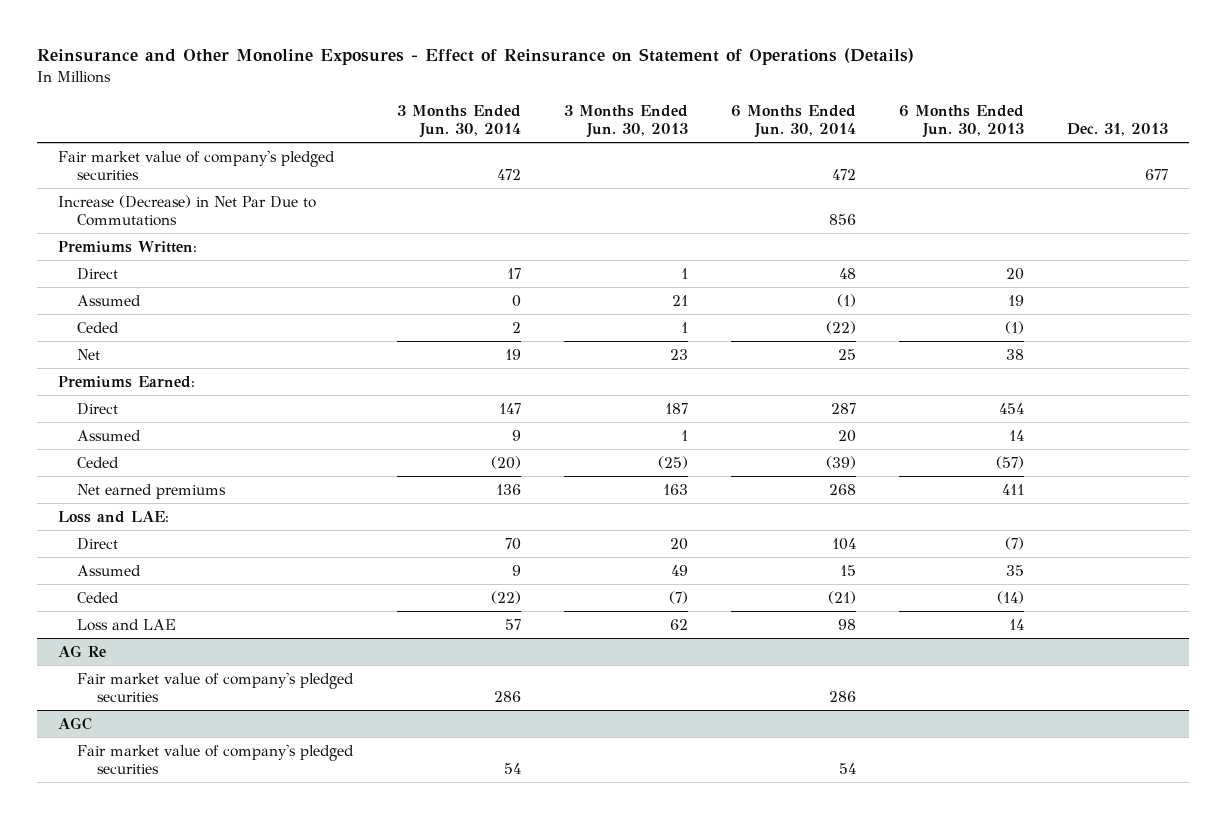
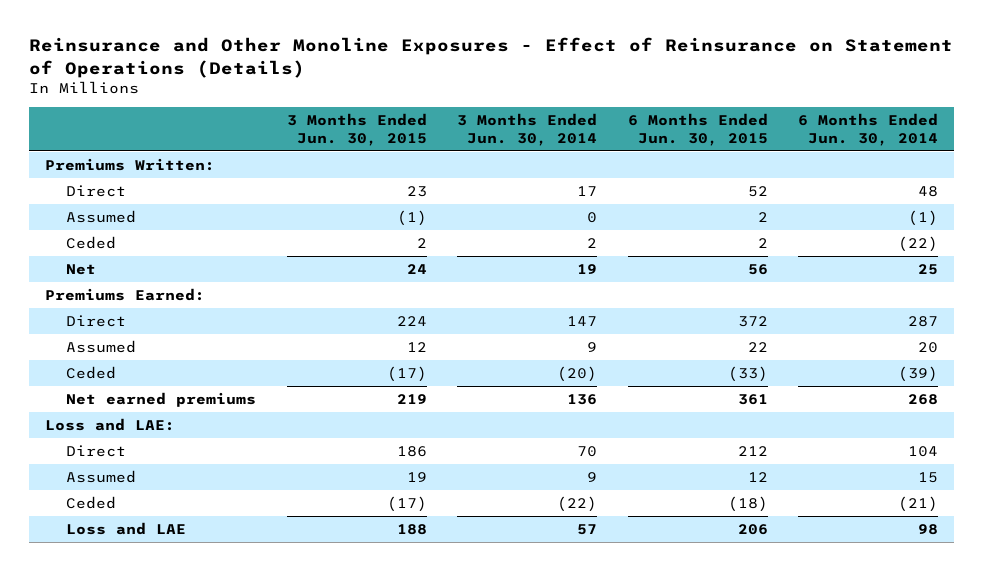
[563,104,688,139] 3 Months Ended Jun. 30, 2013 -> none
[898,104,1024,139] 6 Months Ended Jun. 30, 2013 -> none
[1066,123,1168,137] Dec. 31, 2013 -> none
none -> [286,113,427,146] 3 Months Ended Jun. 30, 2015
none -> [627,113,768,146] 6 Months Ended Jun. 30, 2015
[58,149,336,181] Fair market value of company's pledged securities -> none
[58,194,317,227] Increase (Decrease) in Net Par Due to Commutations -> none
[58,644,107,657] AG Re -> none
[77,671,355,703] Fair market value of company's pledged securities -> none
[58,716,93,730] AGC -> none
[77,743,355,775] Fair market value of company's pledged securities -> none

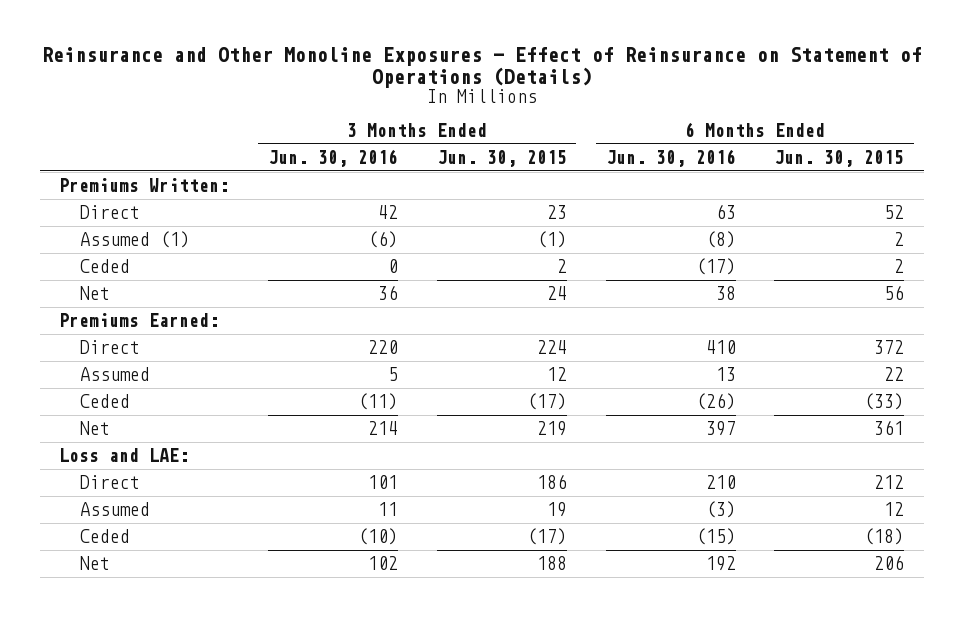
[457,113,598,146] 3 Months Ended Jun. 30, 2014 -> none
[798,113,939,146] 6 Months Ended Jun. 30, 2014 -> none
none -> [267,148,398,167] Jun. 30, 2016
none -> [605,148,736,167] Jun. 30, 2016
[66,210,137,224] Assumed -> [80,230,191,248] Assumed (1)
[66,392,257,408] Net earned premiums -> [80,420,111,435] Net
[66,522,187,536] Loss and LAE -> [80,555,111,570] Net

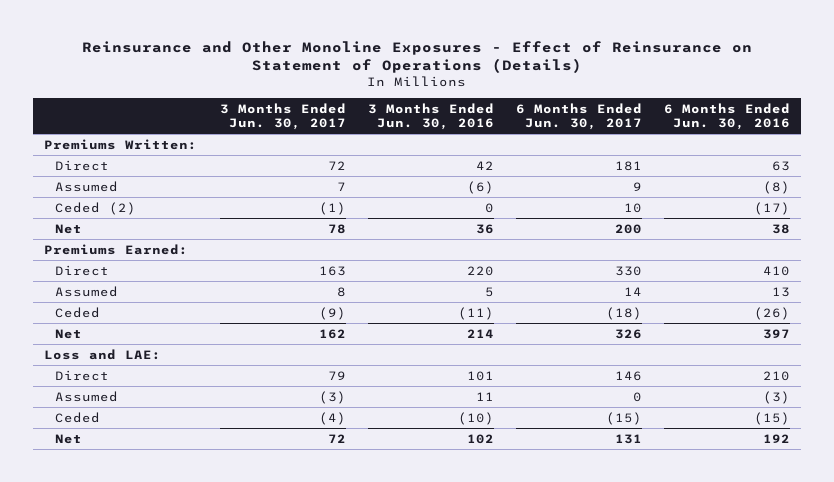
[436,149,567,167] Jun. 30, 2015 -> none
[774,149,905,167] Jun. 30, 2015 -> none
none -> [219,102,346,130] 3 Months Ended Jun. 30, 2017
none -> [515,102,642,130] 6 Months Ended Jun. 30, 2017
[80,230,191,248] Assumed (1) -> [54,180,118,192] Assumed
[80,258,131,273] Ceded -> [54,201,136,215] Ceded (2)

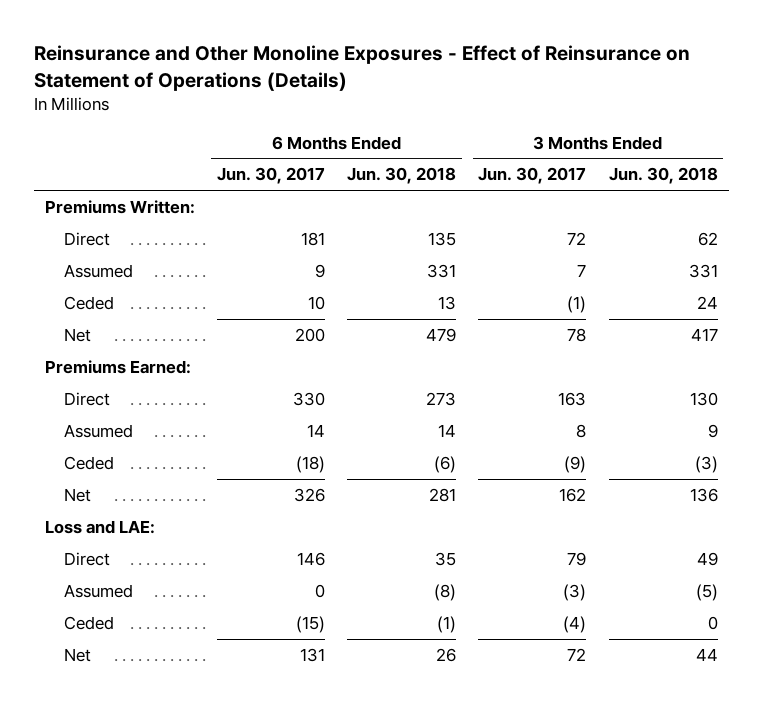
[367,102,494,130] 3 Months Ended Jun. 30, 2016 -> none
[663,102,790,130] 6 Months Ended Jun. 30, 2016 -> none
none -> [347,167,457,185] Jun. 30, 2018
none -> [608,167,718,185] Jun. 30, 2018
[54,201,136,215] Ceded (2) -> [64,295,115,310] Ceded

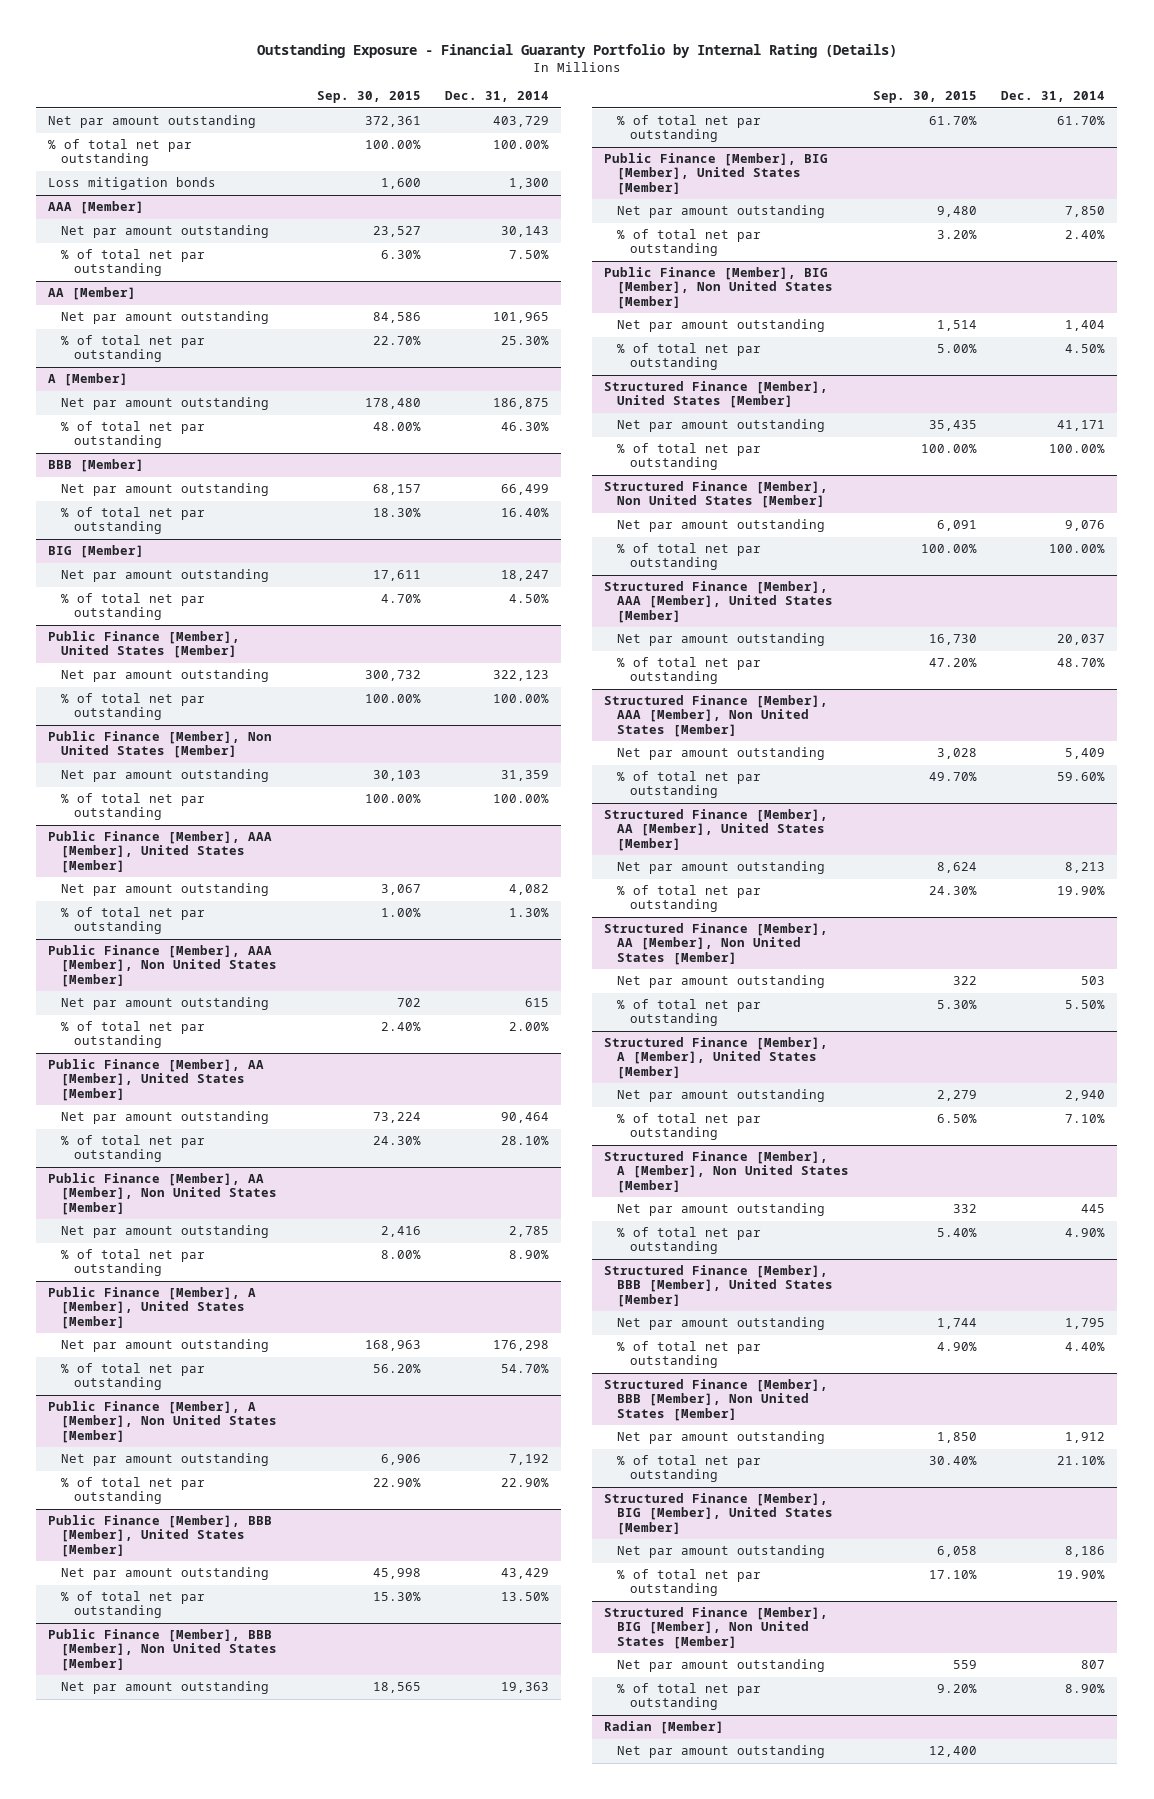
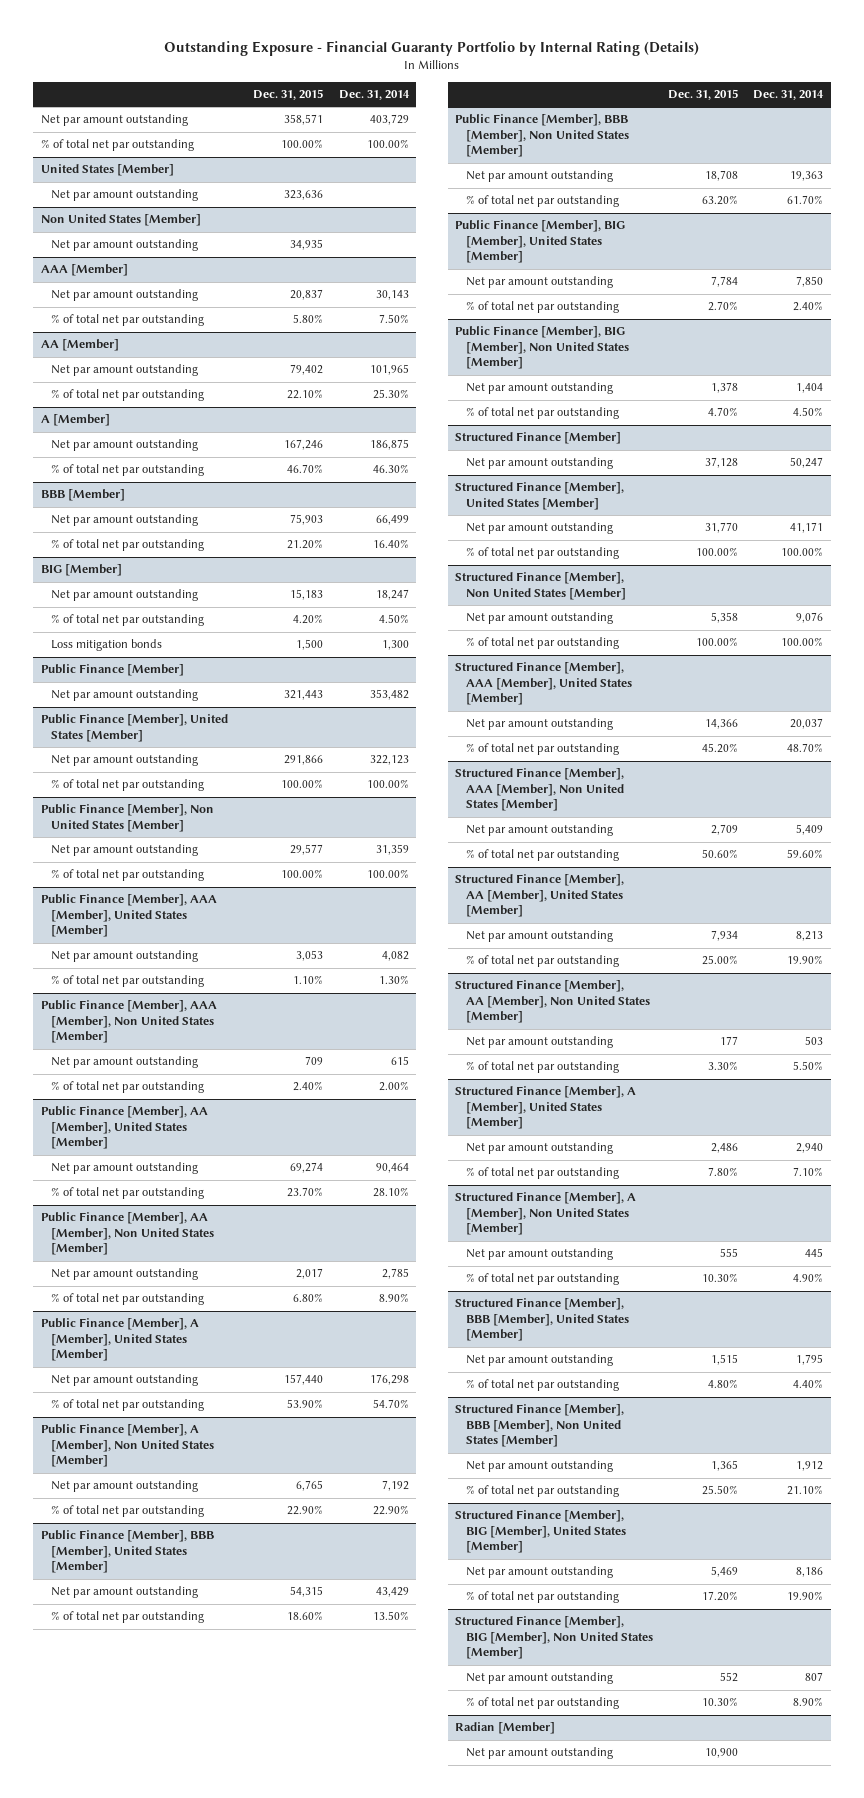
[317,91,422,104] Sep. 30, 2015 -> none
none -> [253,89,324,101] Dec. 31, 2015
[48,177,217,191] Loss mitigation bonds -> none
none -> [40,164,174,177] United States [Member]
none -> [51,189,199,202] Net par amount outstanding
none -> [40,214,201,227] Non United States [Member]
none -> [51,239,199,252] Net par amount outstanding
none -> [51,639,163,652] Loss mitigation bonds
none -> [40,664,184,677] Public Finance [Member]
none -> [51,689,199,702] Net par amount outstanding
none -> [455,432,622,445] Structured Finance [Member]
none -> [465,457,613,470] Net par amount outstanding

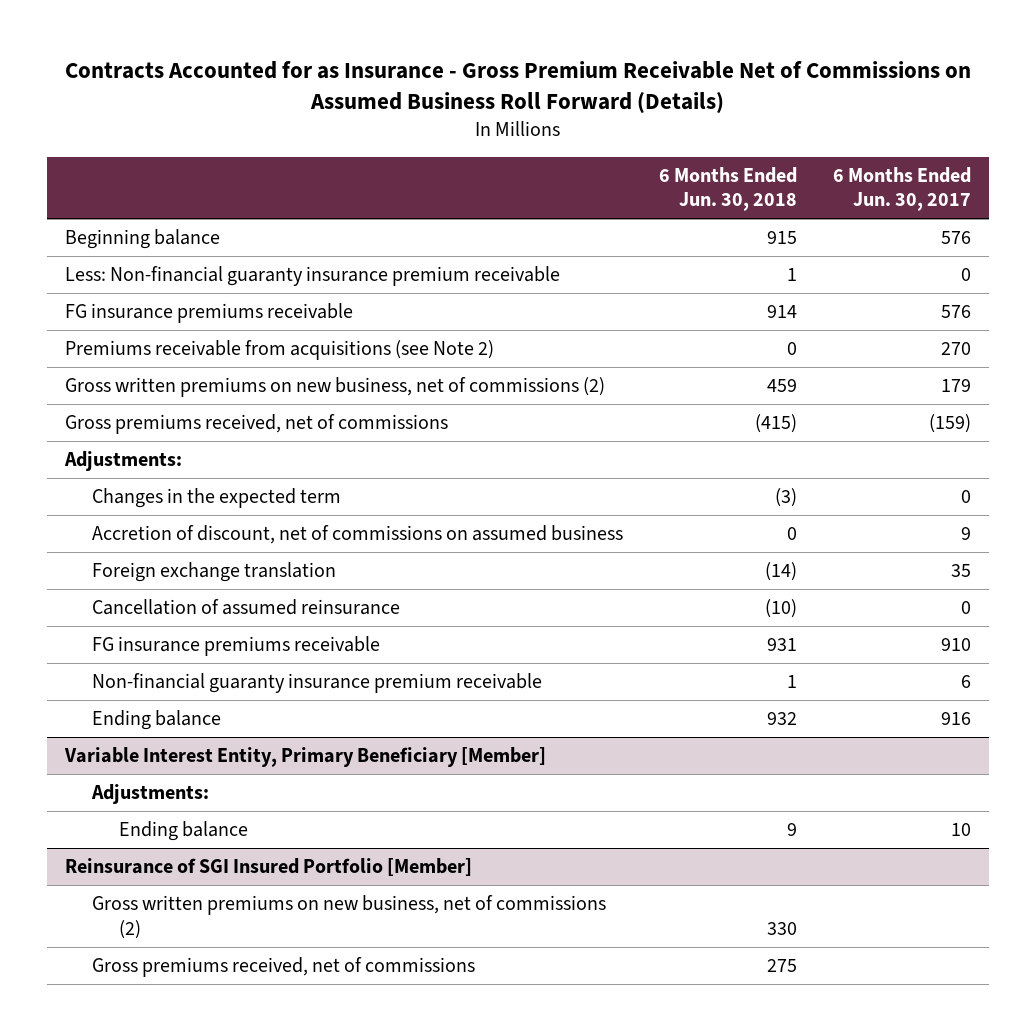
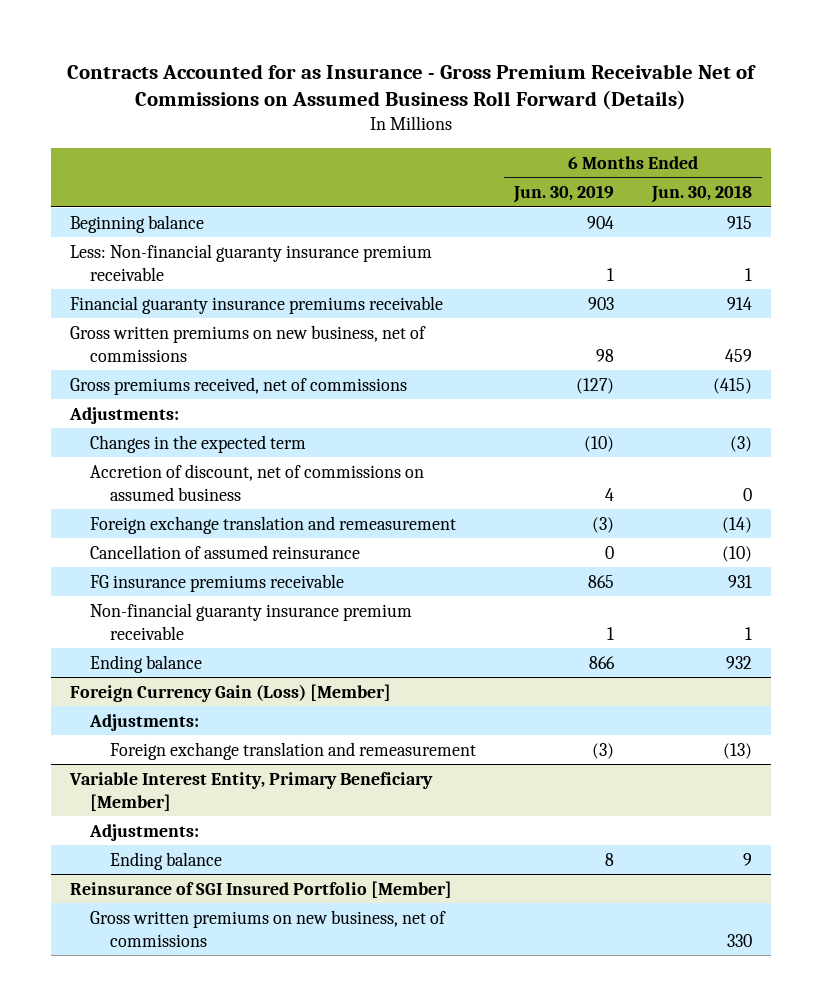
[832,166,971,212] 6 Months Ended Jun. 30, 2017 -> none
none -> [512,184,614,203] Jun. 30, 2019
[64,340,494,361] Premiums receivable from acquisitions (see Note 2) -> none
[64,303,353,324] FG insurance premiums receivable -> [70,295,444,314] Financial guaranty insurance premiums receivable
[64,377,605,398] Gross written premiums on new business, net of commissions (2) -> [70,324,427,362] Gross written premiums on new business, net of commissions
[92,562,337,583] Foreign exchange translation -> [89,515,456,534] Foreign exchange translation and remeasurement
none -> [70,683,392,702] Foreign Currency Gain (Loss) [Member]
none -> [88,713,199,731] Adjustments:
none -> [109,741,476,760] Foreign exchange translation and remeasurement
[92,957,476,978] Gross premiums received, net of commissions -> none
[92,895,607,939] Gross written premiums on new business, net of commissions (2) -> [89,909,446,947] Gross written premiums on new business, net of commissions

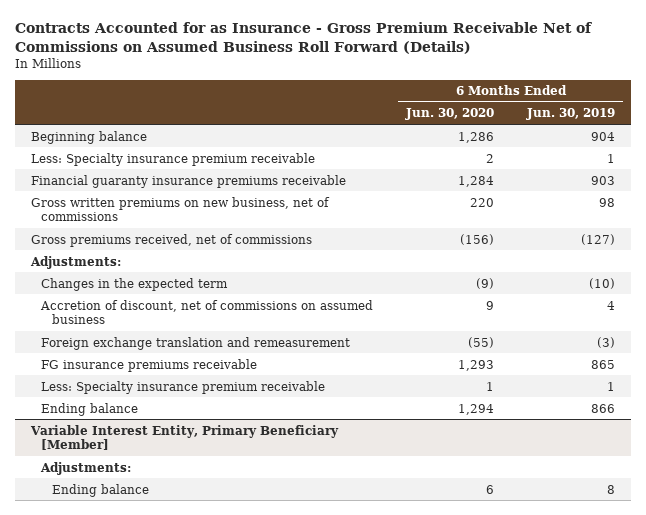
[651,184,753,203] Jun. 30, 2018 -> none
none -> [405,108,495,121] Jun. 30, 2020
[70,243,433,281] Less: Non-financial guaranty insurance premium receivable -> [30,152,315,166] Less: Specialty insurance premium receivable
[89,544,360,559] Cancellation of assumed reinsurance -> none
[89,602,412,640] Non-financial guaranty insurance premium receivable -> none
none -> [41,380,326,394] Less: Specialty insurance premium receivable
[70,683,392,702] Foreign Currency Gain (Loss) [Member] -> none
[88,713,199,731] Adjustments: -> none
[109,741,476,760] Foreign exchange translation and remeasurement -> none
[70,880,453,898] Reinsurance of SGI Insured Portfolio [Member] -> none
[89,909,446,947] Gross written premiums on new business, net of commissions -> none

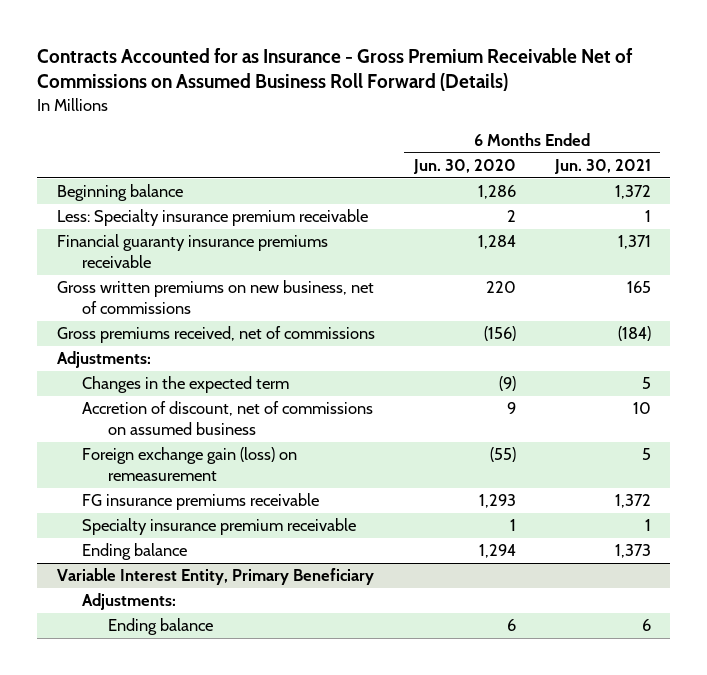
[526,108,616,121] Jun. 30, 2019 -> none
none -> [553,159,651,175] Jun. 30, 2021
[41,336,351,350] Foreign exchange translation and remeasurement -> [82,447,298,481] Foreign exchange gain (loss) on remeasurement
[41,380,326,394] Less: Specialty insurance premium receivable -> [82,518,357,536] Specialty insurance premium receivable
[29,424,339,450] Variable Interest Entity, Primary Beneficiary [Member] -> [56,568,374,586] Variable Interest Entity, Primary Beneficiary

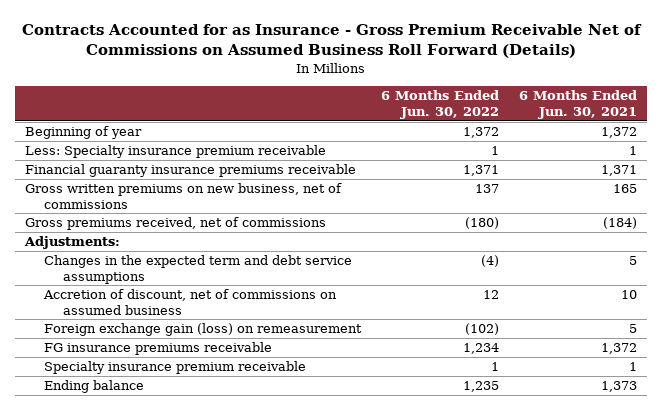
[412,159,516,175] Jun. 30, 2020 -> none
none -> [380,90,499,119] 6 Months Ended Jun. 30, 2022
[56,184,183,202] Beginning balance -> [24,126,142,140] Beginning of year
[82,376,290,394] Changes in the expected term -> [43,255,352,284] Changes in the expected term and debt service assumptions
[56,568,374,586] Variable Interest Entity, Primary Beneficiary -> none
[82,593,177,611] Adjustments: -> none
[107,618,213,636] Ending balance -> none

